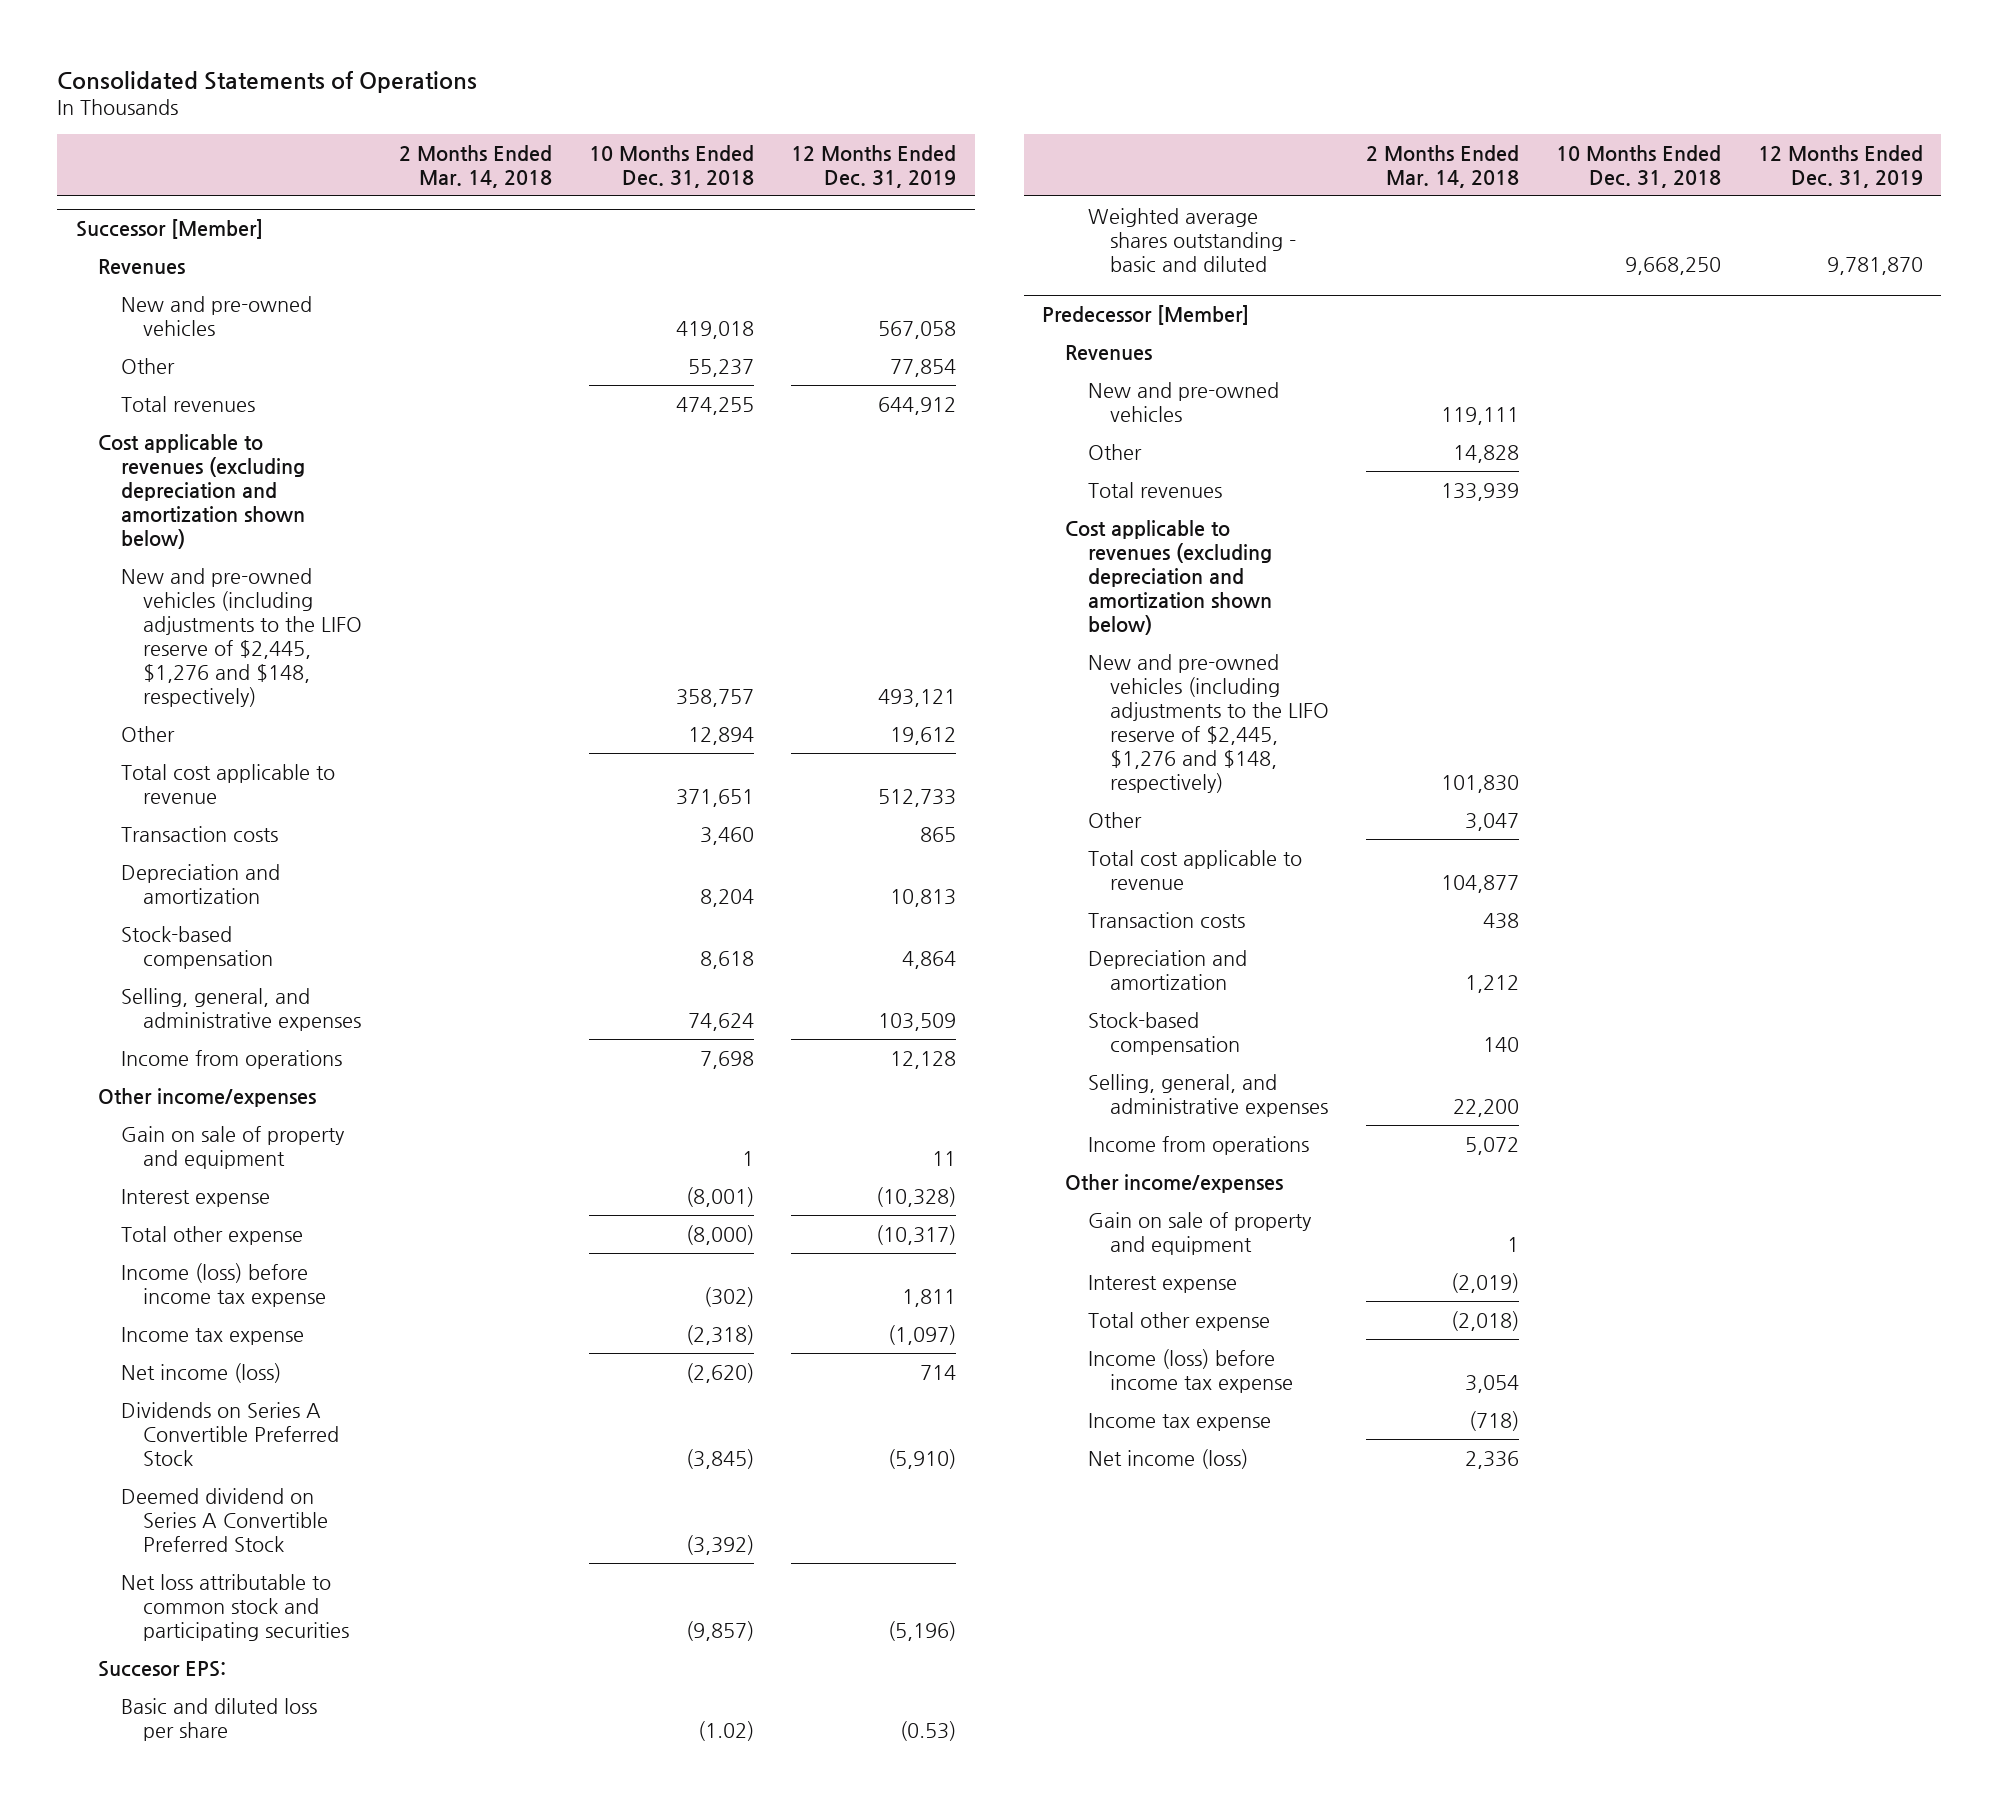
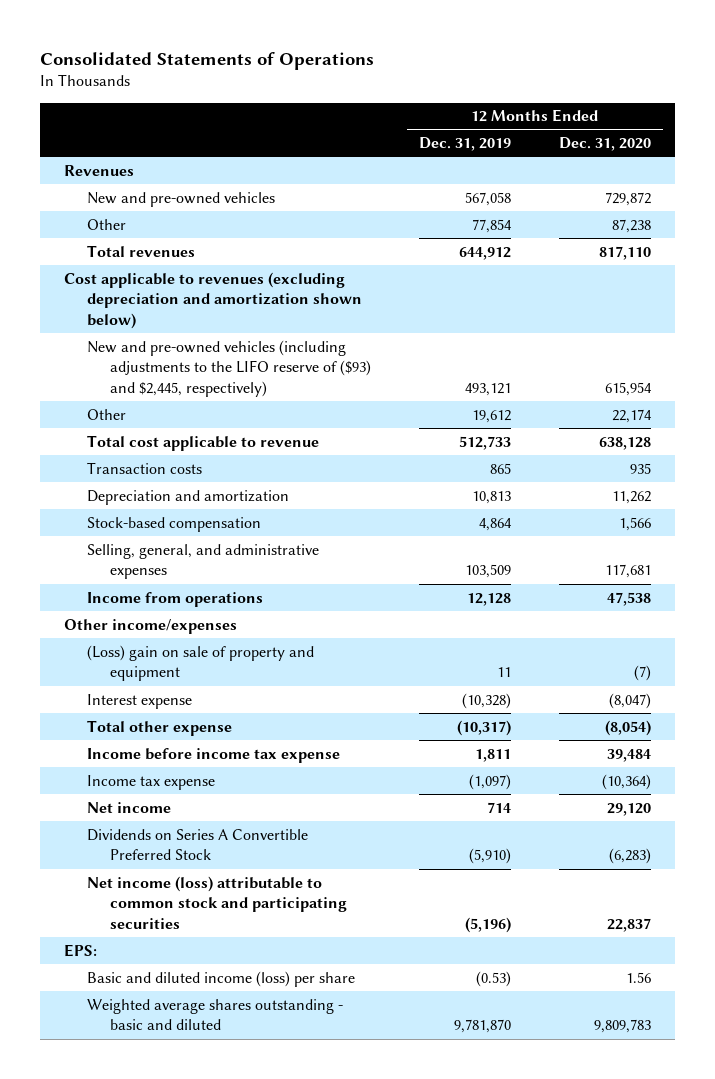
[399,144,553,188] 2 Months Ended Mar. 14, 2018 -> none
[589,144,755,188] 10 Months Ended Dec. 31, 2018 -> none
none -> [559,137,652,152] Dec. 31, 2020
[75,218,263,239] Successor [Member] -> none
[120,567,363,707] New and pre-owned vehicles (including adjustments to the LIFO reserve of $2,445, $1,276 and $148, respectively) -> [87,339,372,398] New and pre-owned vehicles (including adjustments to the LIFO reserve of ($93) and $2,445, respectively)
[120,1125,345,1169] Gain on sale of property and equipment -> [87,644,315,682] (Loss) gain on sale of property and equipment
[120,1262,327,1307] Income (loss) before income tax expense -> [87,747,341,763] Income before income tax expense
[120,1362,281,1383] Net income (loss) -> [87,801,172,813] Net income
[120,1487,329,1552] Deemed dividend on Series A Convertible Preferred Stock -> none
[120,1573,350,1641] Net loss attributable to common stock and participating securities -> [87,875,348,930] Net income (loss) attributable to common stock and participating securities
[98,1660,227,1677] Succesor EPS: -> [63,943,97,957] EPS:
[120,1697,317,1741] Basic and diluted loss per share -> [87,970,356,987] Basic and diluted income (loss) per share
[1042,304,1250,325] Predecessor [Member] -> none
[1064,344,1152,360] Revenues -> none
[1087,381,1279,422] New and pre-owned vehicles -> none
[1087,443,1142,460] Other -> none
[1087,481,1222,498] Total revenues -> none
[1064,519,1272,635] Cost applicable to revenues (excluding depreciation and amortization shown below) -> none
[1087,653,1330,793] New and pre-owned vehicles (including adjustments to the LIFO reserve of $2,445, $1,276 and $148, respectively) -> none
[1087,811,1142,828] Other -> none
[1087,849,1302,890] Total cost applicable to revenue -> none
[1087,911,1245,928] Transaction costs -> none
[1087,949,1247,990] Depreciation and amortization -> none
[1087,1011,1241,1055] Stock-based compensation -> none
[1087,1073,1329,1117] Selling, general, and administrative expenses -> none
[1087,1135,1309,1155] Income from operations -> none
[1064,1173,1283,1193] Other income/expenses -> none
[1087,1211,1312,1255] Gain on sale of property and equipment -> none
[1087,1274,1237,1293] Interest expense -> none
[1087,1311,1270,1331] Total other expense -> none
[1087,1348,1294,1393] Income (loss) before income tax expense -> none
[1087,1412,1271,1431] Income tax expense -> none
[1087,1448,1248,1469] Net income (loss) -> none

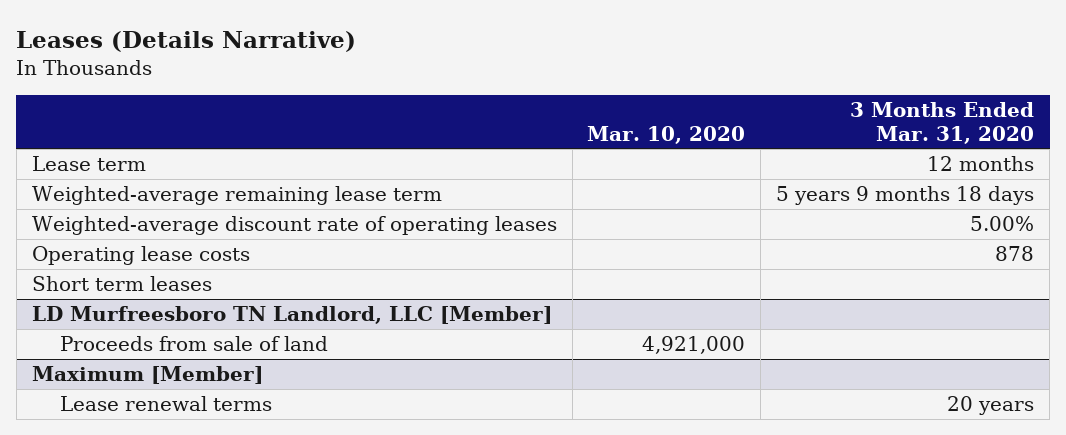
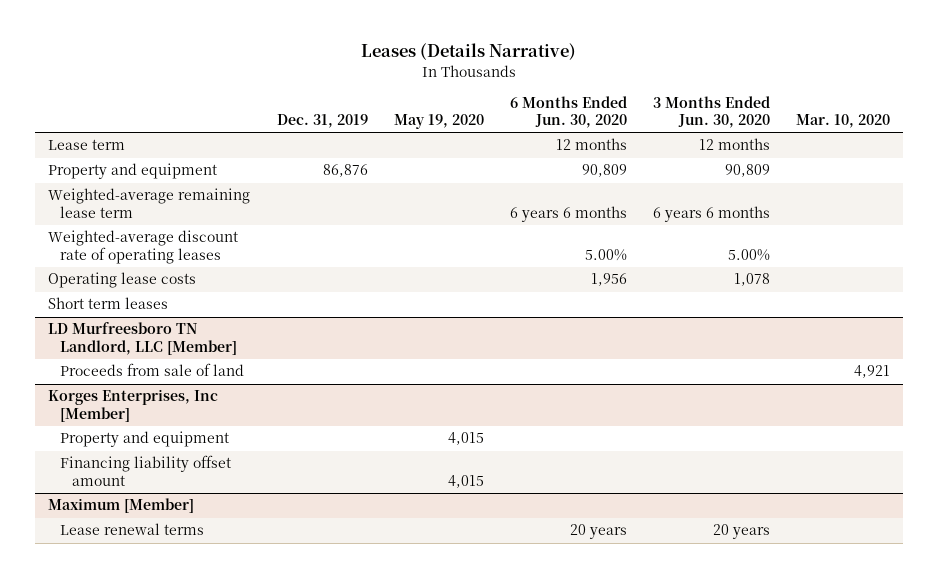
[850,102,1035,144] 3 Months Ended Mar. 31, 2020 -> none
none -> [276,114,368,129] Dec. 31, 2019
none -> [393,114,484,130] May 19, 2020
none -> [509,96,627,129] 6 Months Ended Jun. 30, 2020
none -> [652,96,770,129] 3 Months Ended Jun. 30, 2020
none -> [48,163,218,180] Property and equipment
[642,336,746,355] 4,921,000 -> [853,365,890,379] 4,921
none -> [48,389,219,422] Korges Enterprises, Inc [Member]
none -> [60,431,230,448] Property and equipment
none -> [60,455,232,486] Financing liability offset amount

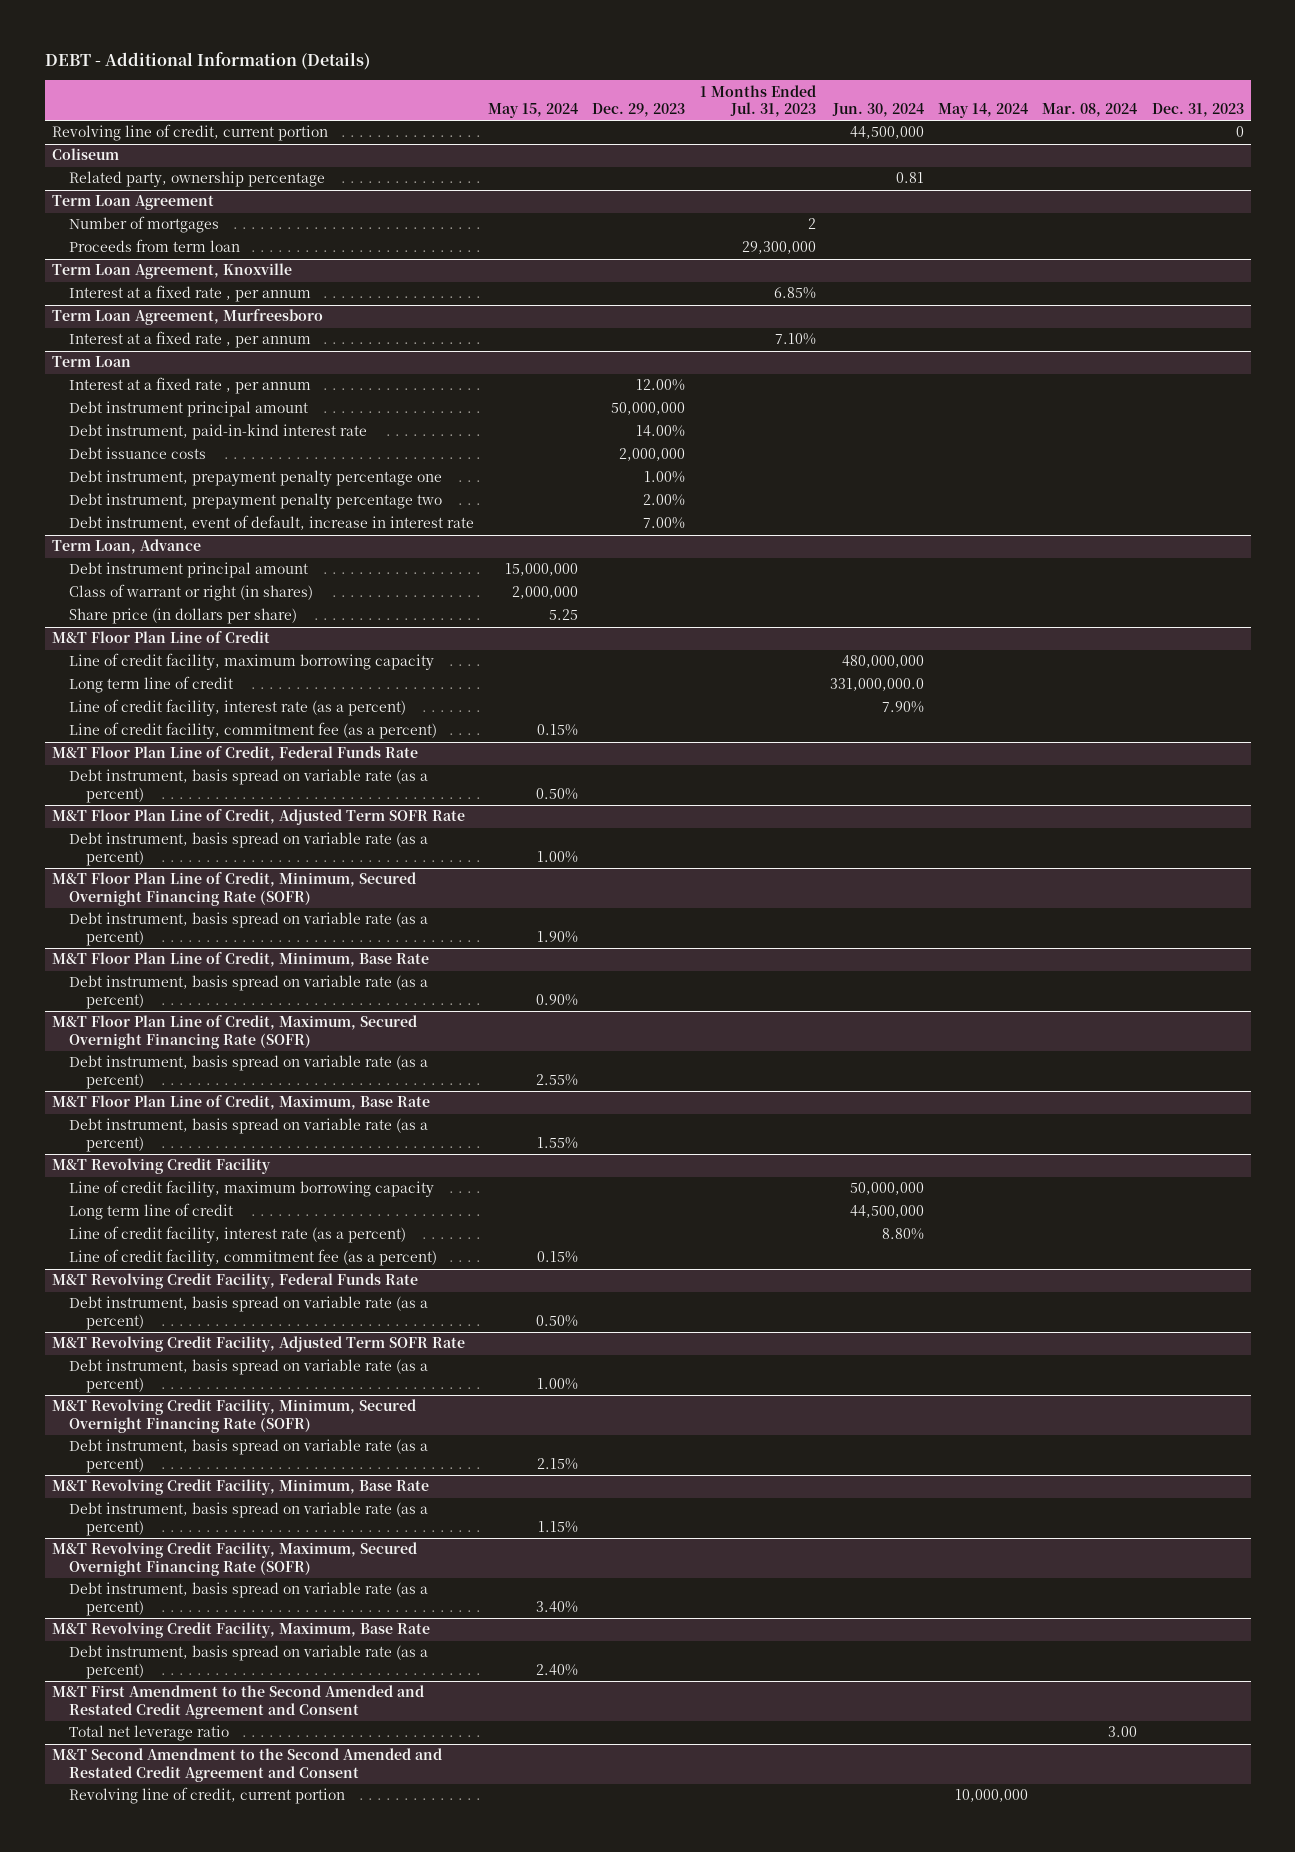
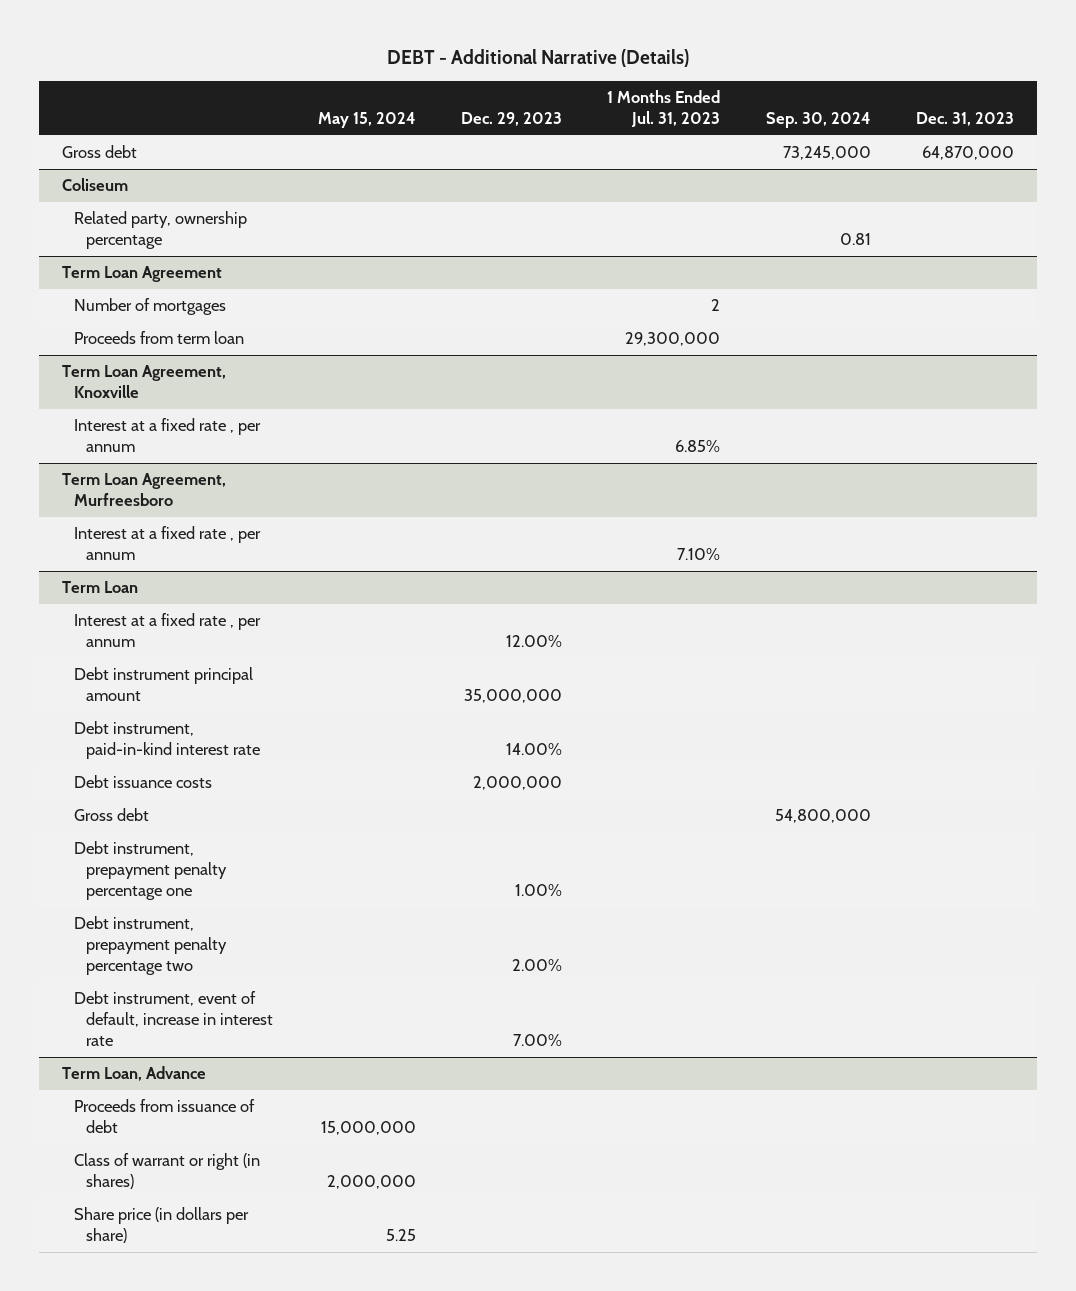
[44,52,370,71] DEBT - Additional Information (Details) -> [386,49,689,68] DEBT - Additional Narrative (Details)
[831,102,924,117] Jun. 30, 2024 -> none
[938,102,1029,118] May 14, 2024 -> none
[1042,102,1138,117] Mar. 08, 2024 -> none
none -> [765,112,871,129] Sep. 30, 2024
[51,124,328,142] Revolving line of credit, current portion -> none
none -> [61,145,137,159] Gross debt
[611,402,686,416] 50,000,000 -> [464,689,563,704] 35,000,000
none -> [73,808,149,822] Gross debt
[68,562,308,579] Debt instrument principal amount -> none
none -> [73,1099,255,1134] Proceeds from issuance of debt
[51,631,270,644] M&T Floor Plan Line of Credit -> none
[68,653,434,671] Line of credit facility, maximum borrowing capacity -> none
[68,676,233,694] Long term line of credit -> none
[68,699,406,717] Line of credit facility, interest rate (as a percent) -> none
[68,722,437,740] Line of credit facility, commitment fee (as a percent) -> none
[51,746,418,762] M&T Floor Plan Line of Credit, Federal Funds Rate -> none
[68,769,428,803] Debt instrument, basis spread on variable rate (as a percent) -> none
[51,809,465,826] M&T Floor Plan Line of Credit, Adjusted Term SOFR Rate -> none
[68,832,428,866] Debt instrument, basis spread on variable rate (as a percent) -> none
[51,872,416,906] M&T Floor Plan Line of Credit, Minimum, Secured Overnight Financing Rate (SOFR) -> none
[68,912,428,946] Debt instrument, basis spread on variable rate (as a percent) -> none
[51,952,429,968] M&T Floor Plan Line of Credit, Minimum, Base Rate -> none
[68,975,428,1009] Debt instrument, basis spread on variable rate (as a percent) -> none
[51,1015,417,1049] M&T Floor Plan Line of Credit, Maximum, Secured Overnight Financing Rate (SOFR) -> none
[68,1055,428,1089] Debt instrument, basis spread on variable rate (as a percent) -> none
[51,1095,430,1111] M&T Floor Plan Line of Credit, Maximum, Base Rate -> none
[68,1118,428,1152] Debt instrument, basis spread on variable rate (as a percent) -> none
[51,1158,271,1175] M&T Revolving Credit Facility -> none
[68,1180,434,1198] Line of credit facility, maximum borrowing capacity -> none
[68,1203,233,1221] Long term line of credit -> none
[68,1226,406,1244] Line of credit facility, interest rate (as a percent) -> none
[68,1249,437,1267] Line of credit facility, commitment fee (as a percent) -> none
[51,1273,418,1290] M&T Revolving Credit Facility, Federal Funds Rate -> none
[68,1296,428,1330] Debt instrument, basis spread on variable rate (as a percent) -> none
[51,1336,465,1353] M&T Revolving Credit Facility, Adjusted Term SOFR Rate -> none
[68,1359,428,1393] Debt instrument, basis spread on variable rate (as a percent) -> none
[51,1399,416,1433] M&T Revolving Credit Facility, Minimum, Secured Overnight Financing Rate (SOFR) -> none
[68,1439,428,1473] Debt instrument, basis spread on variable rate (as a percent) -> none
[51,1479,429,1496] M&T Revolving Credit Facility, Minimum, Base Rate -> none
[68,1502,428,1536] Debt instrument, basis spread on variable rate (as a percent) -> none
[51,1542,417,1576] M&T Revolving Credit Facility, Maximum, Secured Overnight Financing Rate (SOFR) -> none
[68,1582,428,1616] Debt instrument, basis spread on variable rate (as a percent) -> none
[51,1622,430,1639] M&T Revolving Credit Facility, Maximum, Base Rate -> none
[68,1645,428,1679] Debt instrument, basis spread on variable rate (as a percent) -> none
[51,1685,424,1719] M&T First Amendment to the Second Amended and Restated Credit Agreement and Consent -> none
[68,1725,229,1742] Total net leverage ratio -> none
[51,1748,442,1782] M&T Second Amendment to the Second Amended and Restated Credit Agreement and Consent -> none
[68,1787,345,1805] Revolving line of credit, current portion -> none

